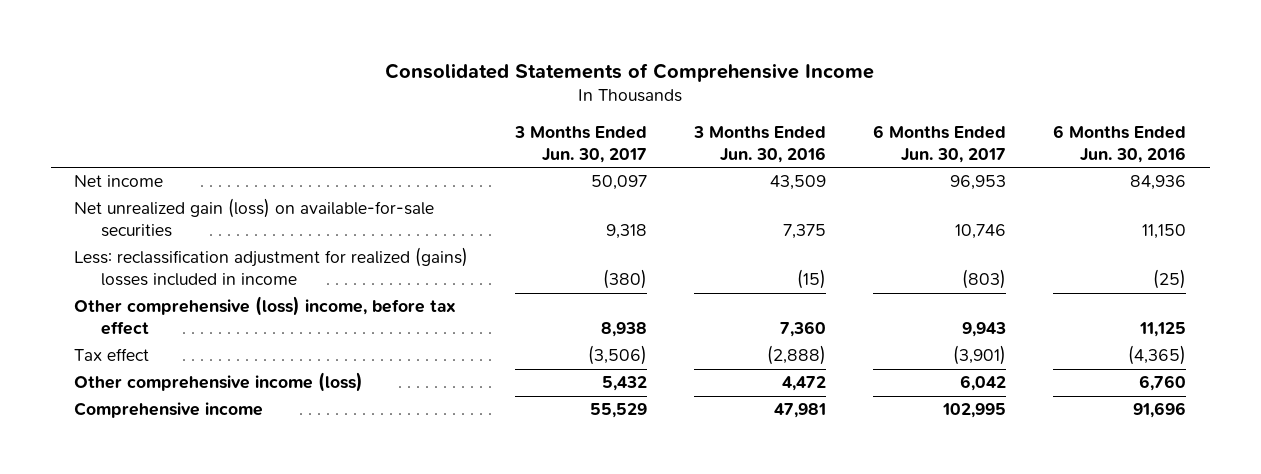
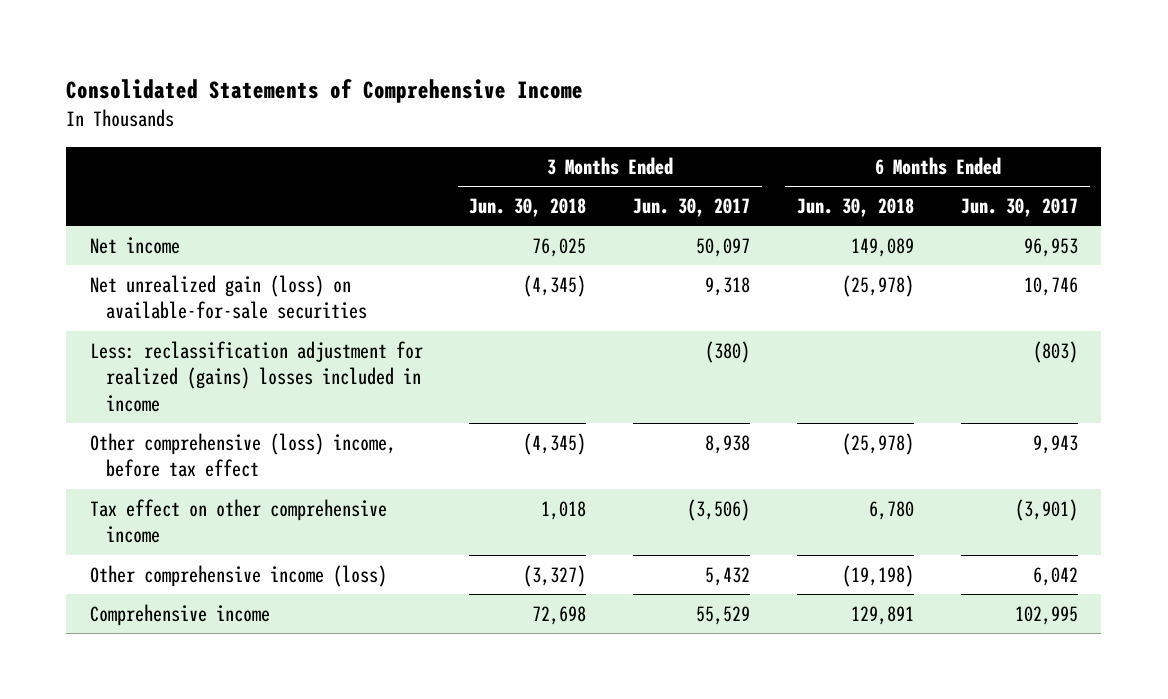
[693,125,827,163] 3 Months Ended Jun. 30, 2016 -> none
[1053,124,1187,163] 6 Months Ended Jun. 30, 2016 -> none
none -> [469,197,587,217] Jun. 30, 2018
none -> [797,197,915,217] Jun. 30, 2018
[74,348,150,362] Tax effect -> [89,498,387,544] Tax effect on other comprehensive income

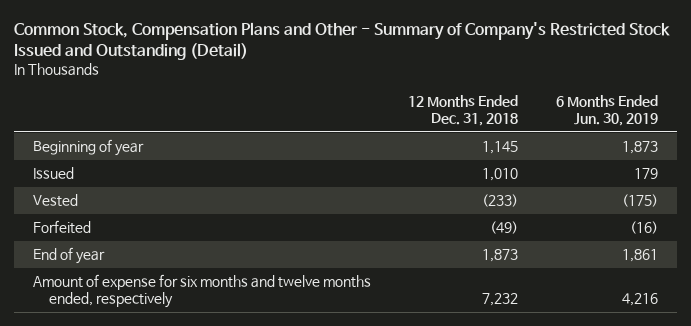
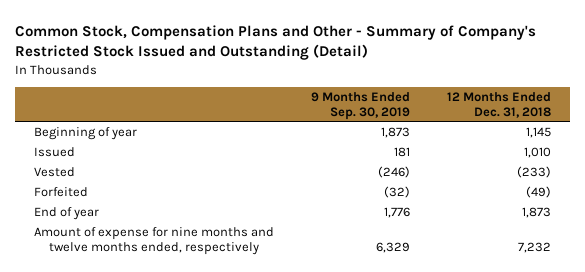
[556,94,659,127] 6 Months Ended Jun. 30, 2019 -> none
none -> [310,91,410,120] 9 Months Ended Sep. 30, 2019
[32,274,371,309] Amount of expense for six months and twelve months ended, respectively -> [33,226,274,256] Amount of expense for nine months and twelve months ended, respectively

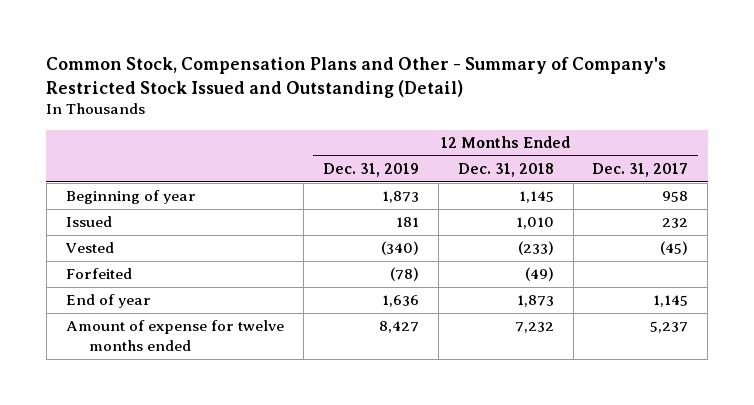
[310,91,410,120] 9 Months Ended Sep. 30, 2019 -> none
none -> [322,163,419,178] Dec. 31, 2019
none -> [592,163,689,178] Dec. 31, 2017
[33,226,274,256] Amount of expense for nine months and twelve months ended, respectively -> [65,320,284,351] Amount of expense for twelve months ended

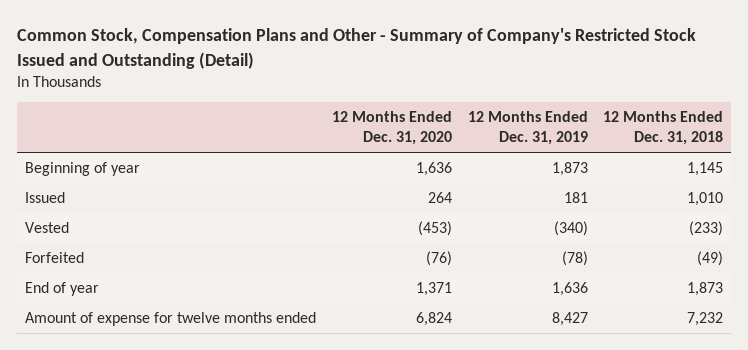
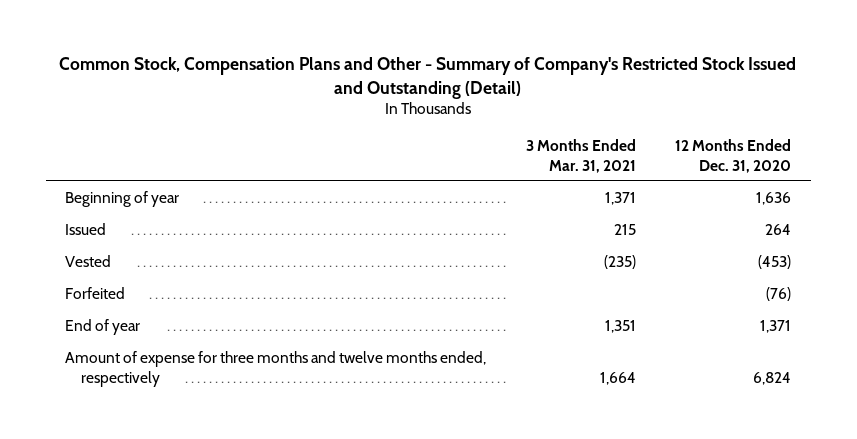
[467,111,588,146] 12 Months Ended Dec. 31, 2019 -> none
[603,111,724,146] 12 Months Ended Dec. 31, 2018 -> none
none -> [525,138,636,173] 3 Months Ended Mar. 31, 2021
[25,312,317,327] Amount of expense for twelve months ended -> [65,351,487,387] Amount of expense for three months and twelve months ended, respectively

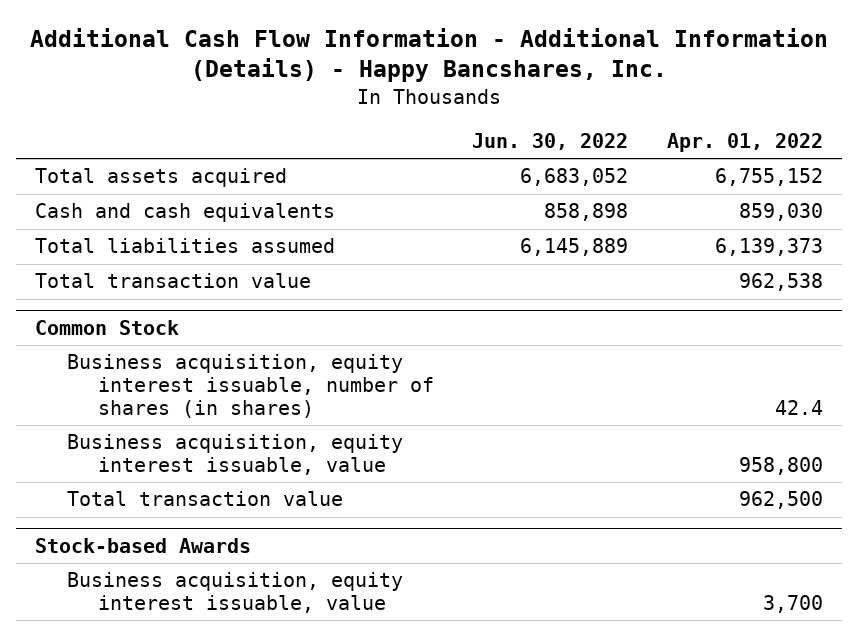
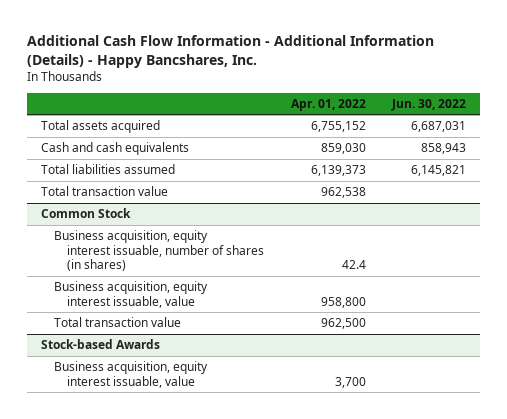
[520,168,629,187] 6,683,052 -> [411,121,467,133] 6,687,031
[544,203,629,222] 858,898 -> [421,143,467,155] 858,943
[520,238,629,257] 6,145,889 -> [411,165,467,177] 6,145,821

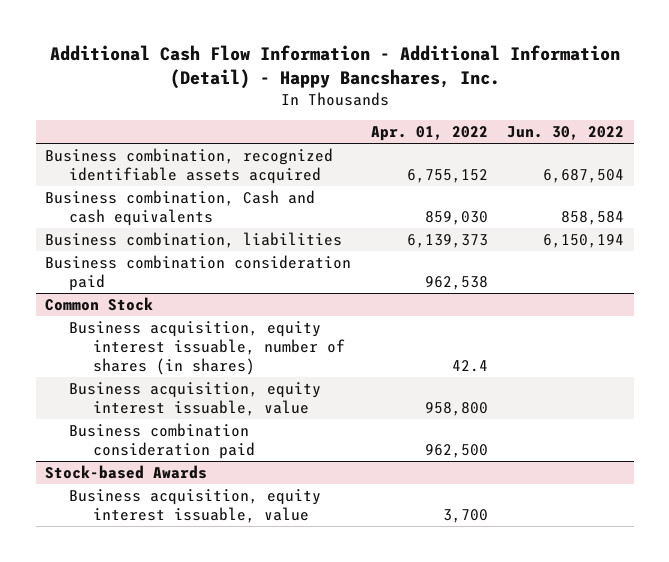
[27,34,435,68] Additional Cash Flow Information - Additional Information (Details) - Happy Bancshares, Inc. -> [49,44,620,89] Additional Cash Flow Information - Additional Information (Detail) - Happy Bancshares, Inc.
[40,120,160,134] Total assets acquired -> [45,147,334,185] Business combination, recognized identifiable assets acquired
[411,121,467,133] 6,687,031 -> [543,169,625,184] 6,687,504
[40,142,189,156] Cash and cash equivalents -> [45,189,316,227] Business combination, Cash and cash equivalents
[421,143,467,155] 858,943 -> [561,211,625,226] 858,584
[40,164,175,175] Total liabilities assumed -> [45,231,343,248] Business combination, liabilities
[411,165,467,177] 6,145,821 -> [543,233,625,248] 6,150,194
[40,186,168,197] Total transaction value -> [45,254,352,292] Business combination consideration paid
[53,317,181,328] Total transaction value -> [69,422,256,460] Business combination consideration paid

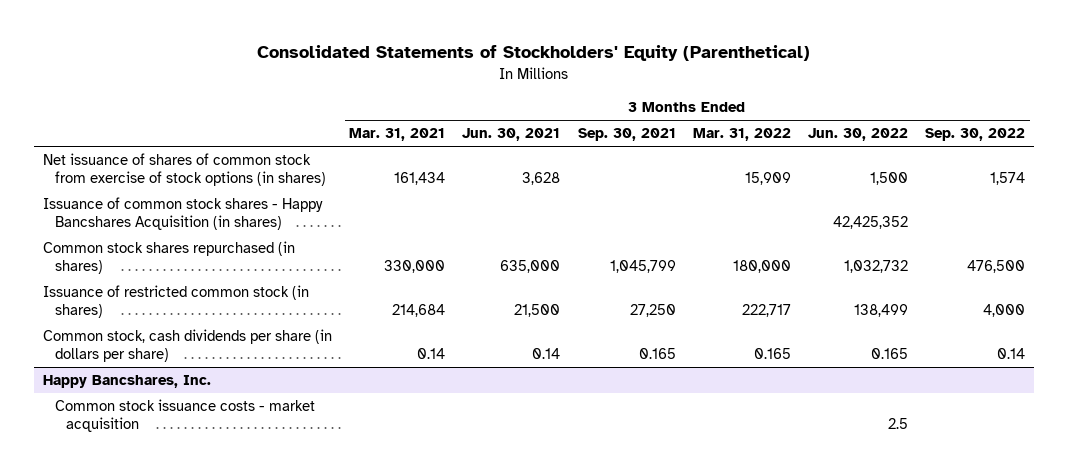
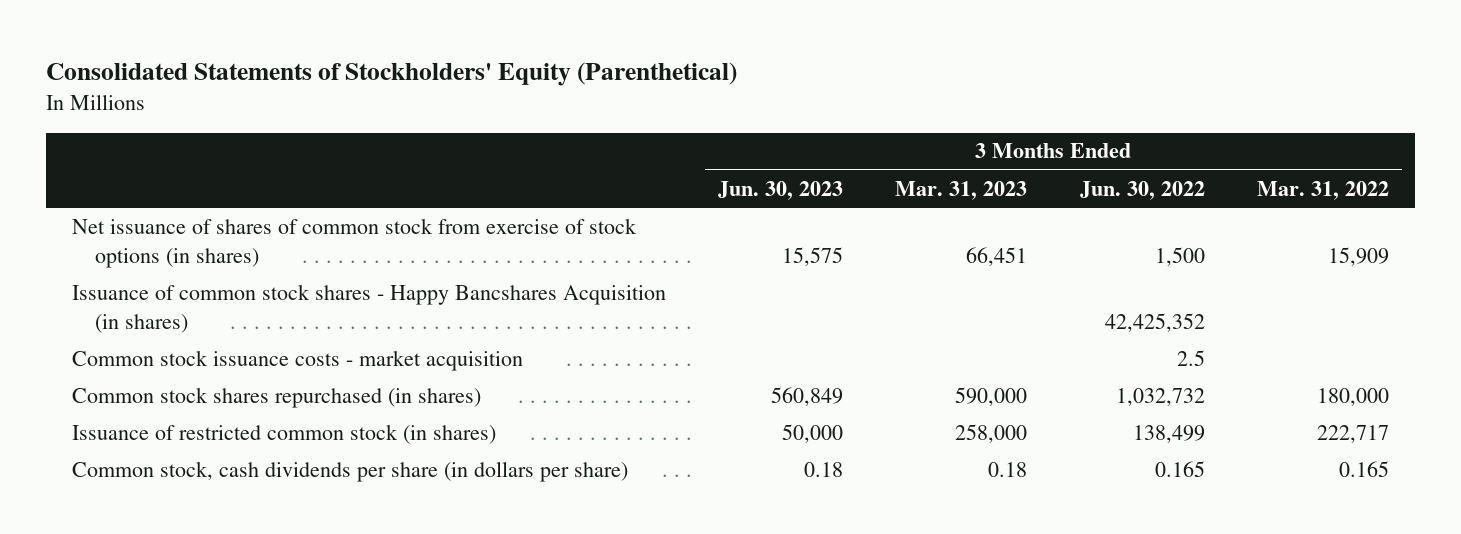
[349,128,446,142] Mar. 31, 2021 -> none
[462,128,561,142] Jun. 30, 2021 -> none
[577,128,676,142] Sep. 30, 2021 -> none
[925,128,1026,142] Sep. 30, 2022 -> none
none -> [718,180,844,200] Jun. 30, 2023
none -> [895,180,1028,200] Mar. 31, 2023
none -> [71,349,523,371] Common stock issuance costs - market acquisition
[43,375,212,389] Happy Bancshares, Inc. -> none
[54,399,315,433] Common stock issuance costs - market acquisition -> none

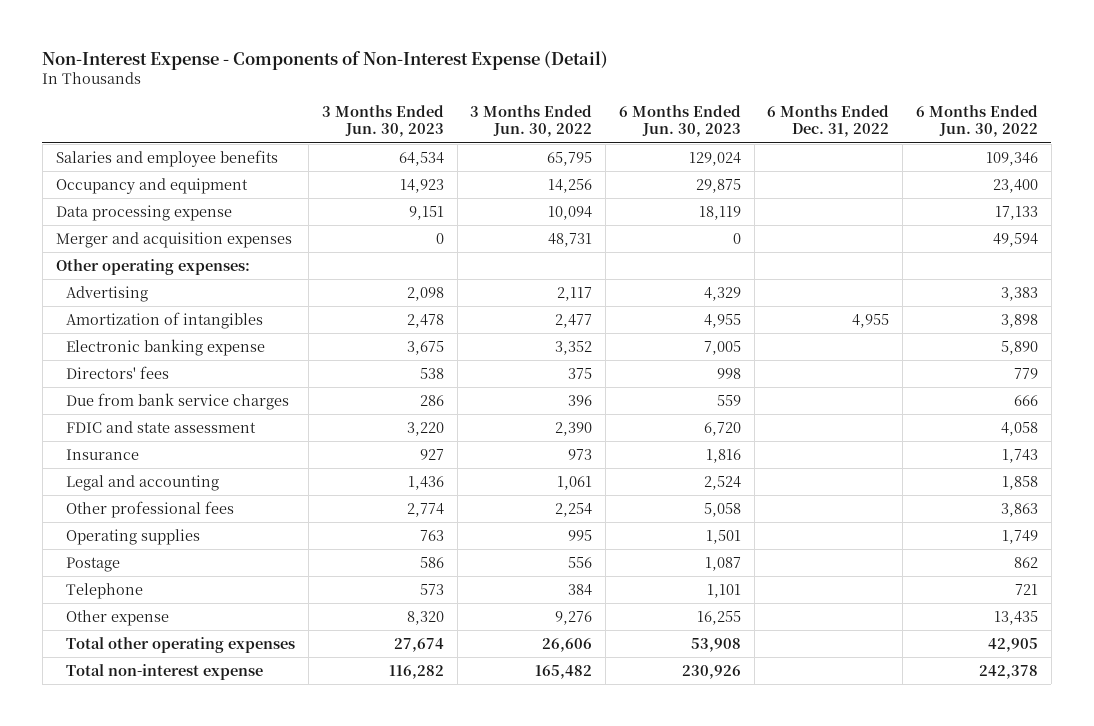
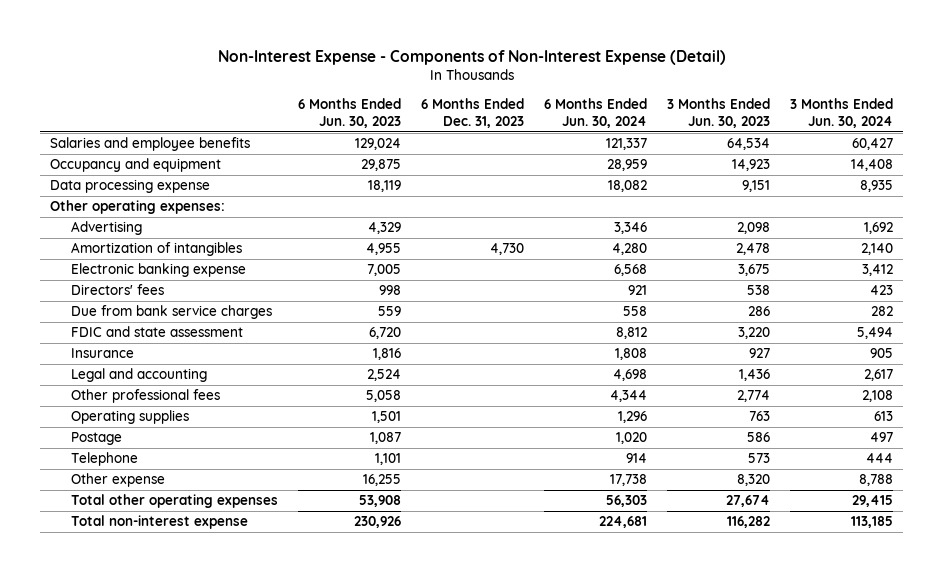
[470,104,593,138] 3 Months Ended Jun. 30, 2022 -> none
[767,104,890,138] 6 Months Ended Dec. 31, 2022 -> none
[916,104,1039,138] 6 Months Ended Jun. 30, 2022 -> none
none -> [421,98,525,129] 6 Months Ended Dec. 31, 2023
none -> [544,98,648,129] 6 Months Ended Jun. 30, 2024
none -> [790,98,894,129] 3 Months Ended Jun. 30, 2024
[55,231,292,248] Merger and acquisition expenses -> none

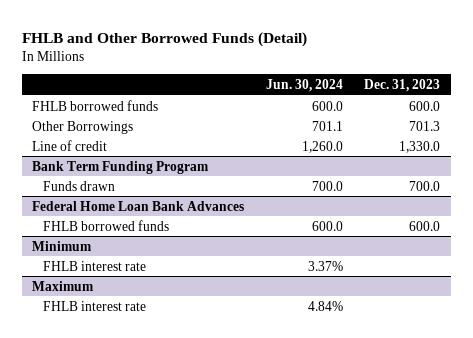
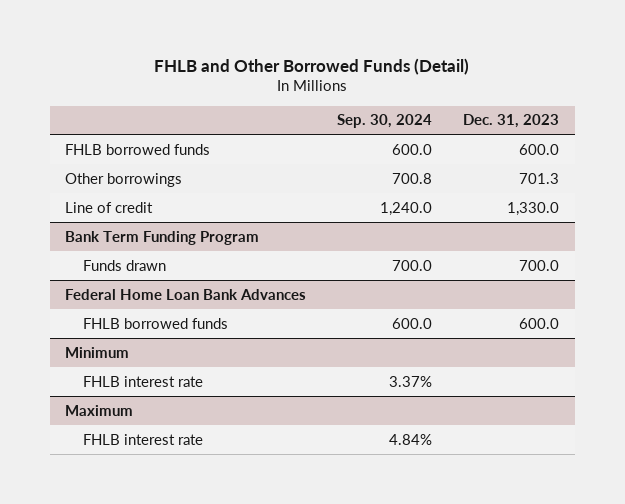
[265,78,343,92] Jun. 30, 2024 -> none
none -> [337,114,433,129] Sep. 30, 2024
[32,120,134,134] Other Borrowings -> [65,172,183,187] Other borrowings

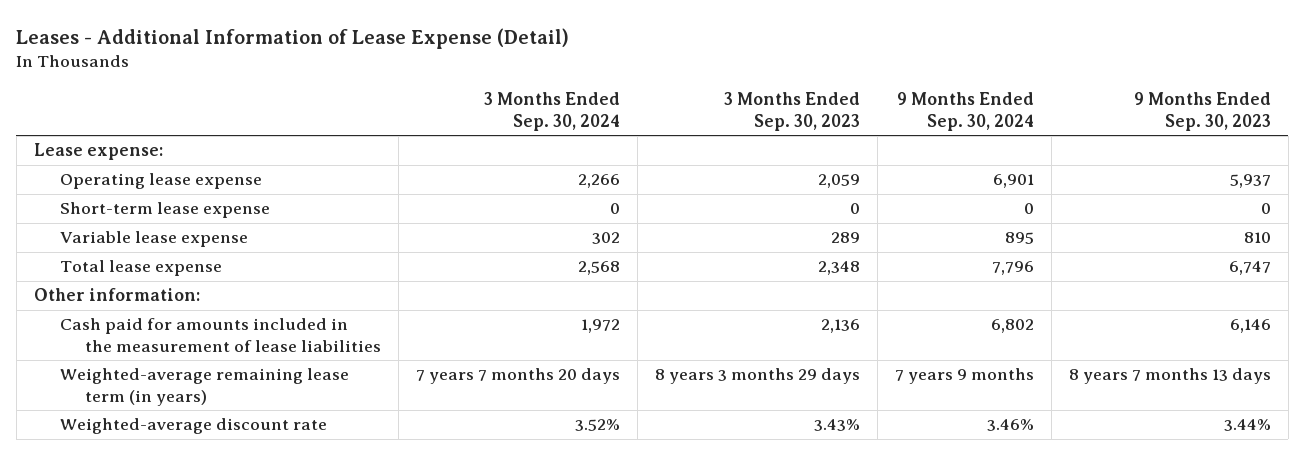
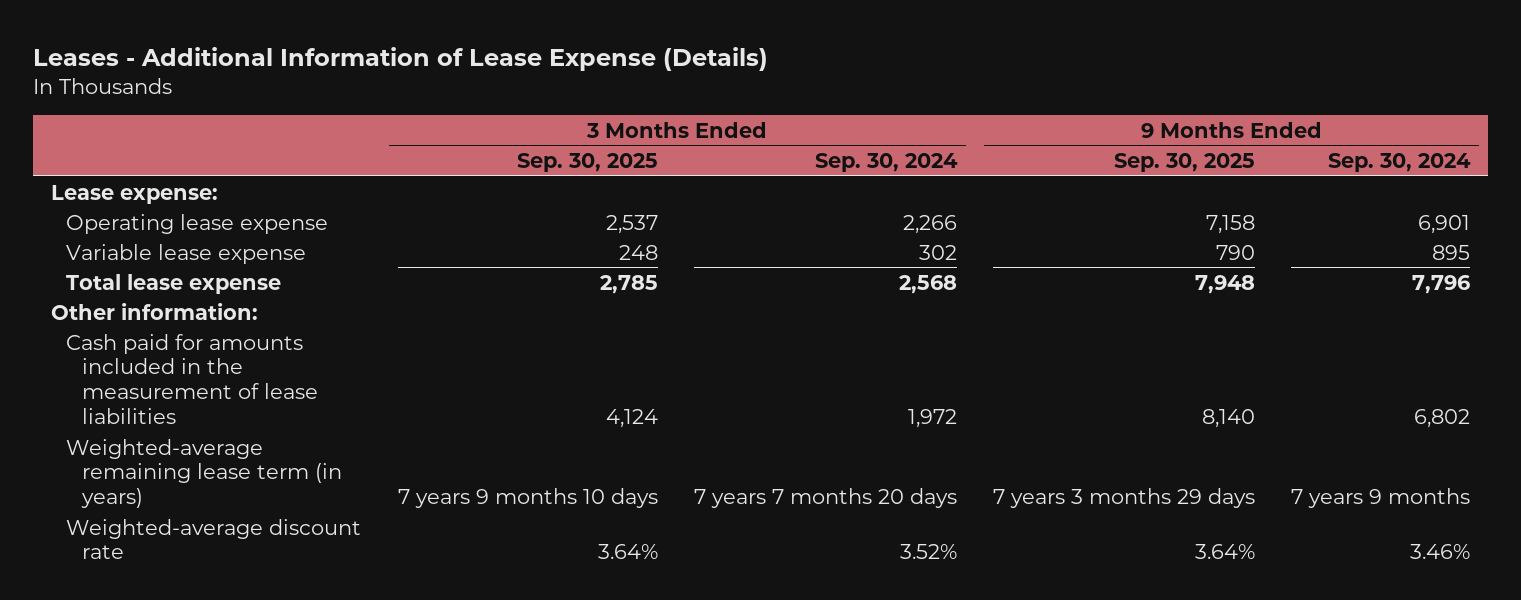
[16,27,570,49] Leases - Additional Information of Lease Expense (Detail) -> [32,46,768,71] Leases - Additional Information of Lease Expense (Details)
[723,92,860,131] 3 Months Ended Sep. 30, 2023 -> none
[1133,92,1271,131] 9 Months Ended Sep. 30, 2023 -> none
none -> [516,152,658,172] Sep. 30, 2025
none -> [1114,152,1256,172] Sep. 30, 2025
[59,202,270,219] Short-term lease expense -> none

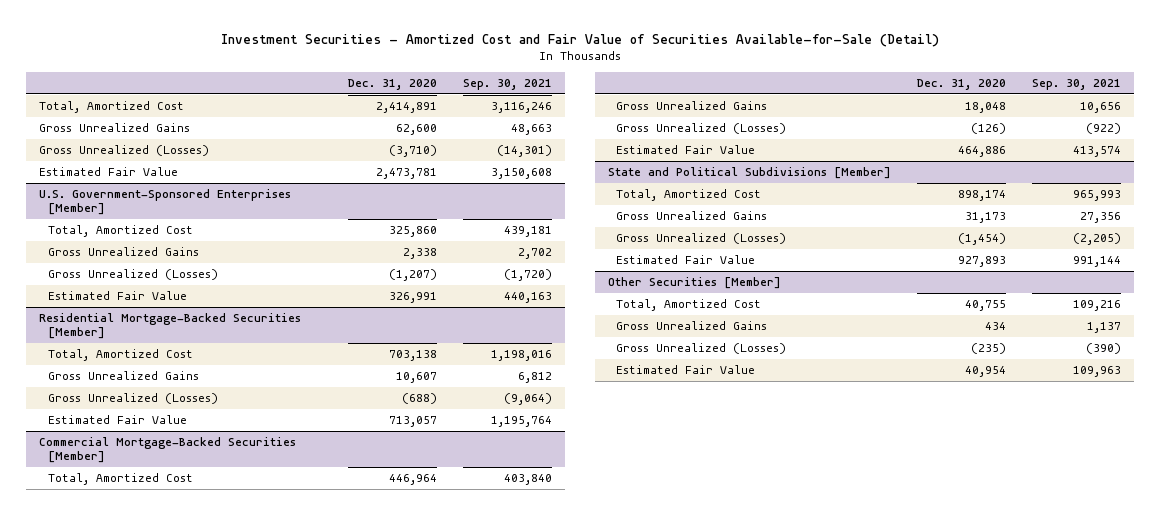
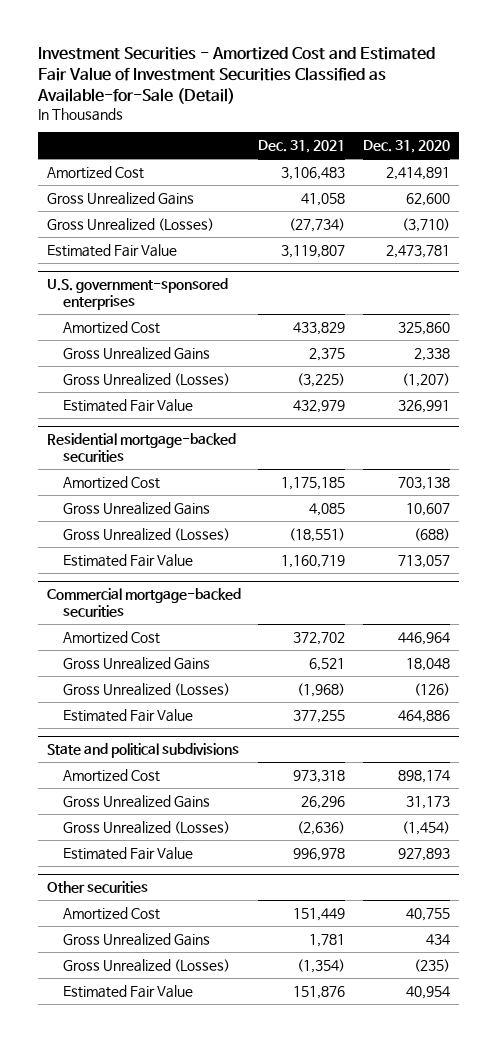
[221,34,940,48] Investment Securities - Amortized Cost and Fair Value of Securities Available-for-Sale (Detail) -> [36,46,435,104] Investment Securities - Amortized Cost and Estimated Fair Value of Investment Securities Classified as Available-for-Sale (Detail)
[463,79,553,91] Sep. 30, 2021 -> none
none -> [258,140,346,154] Dec. 31, 2021
[39,100,185,113] Total, Amortized Cost -> [46,165,144,179] Amortized Cost
[39,188,292,215] U.S. Government-Sponsored Enterprises [Member] -> [46,278,228,310] U.S. government-sponsored enterprises
[47,224,193,237] Total, Amortized Cost -> [63,320,161,334] Amortized Cost
[39,312,302,339] Residential Mortgage-Backed Securities [Member] -> [46,433,236,462] Residential mortgage-backed securities
[47,348,193,361] Total, Amortized Cost -> [63,475,161,489] Amortized Cost
[39,436,297,463] Commercial Mortgage-Backed Securities [Member] -> [46,588,241,617] Commercial mortgage-backed securities
[47,472,193,485] Total, Amortized Cost -> [63,630,161,644] Amortized Cost
[607,166,891,179] State and Political Subdivisions [Member] -> [46,743,239,759] State and political subdivisions
[616,188,762,201] Total, Amortized Cost -> [63,768,161,782] Amortized Cost
[607,276,781,289] Other Securities [Member] -> [46,881,148,894] Other securities
[616,298,762,311] Total, Amortized Cost -> [63,906,161,920] Amortized Cost

